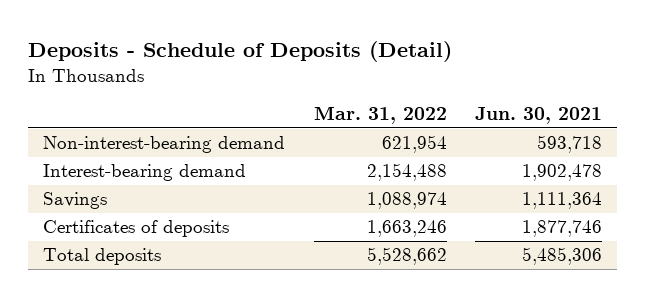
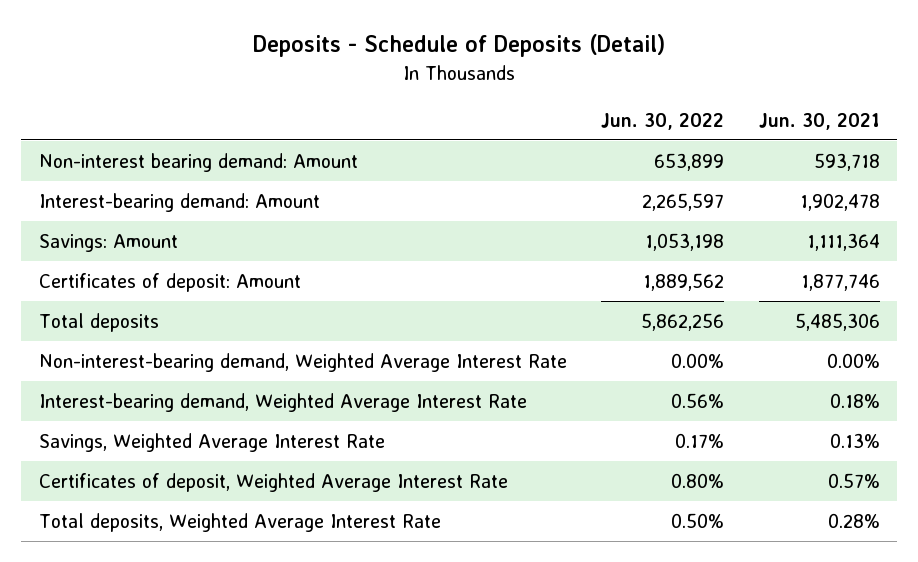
[313,106,447,125] Mar. 31, 2022 -> none
none -> [601,112,725,130] Jun. 30, 2022
[42,136,285,154] Non-interest-bearing demand -> [38,152,358,172] Non-interest bearing demand: Amount
[42,164,246,182] Interest-bearing demand -> [38,192,320,212] Interest-bearing demand: Amount
[42,192,107,210] Savings -> [38,233,178,252] Savings: Amount
[42,220,229,238] Certificates of deposits -> [38,272,301,292] Certificates of deposit: Amount
none -> [38,352,567,372] Non-interest-bearing demand, Weighted Average Interest Rate
none -> [38,392,527,412] Interest-bearing demand, Weighted Average Interest Rate
none -> [38,432,385,452] Savings, Weighted Average Interest Rate
none -> [38,472,508,492] Certificates of deposit, Weighted Average Interest Rate
none -> [38,512,441,532] Total deposits, Weighted Average Interest Rate

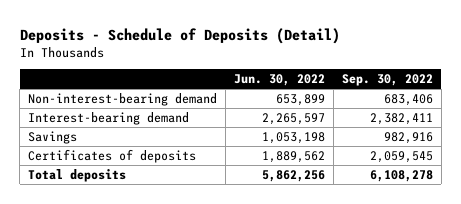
[758,112,880,130] Jun. 30, 2021 -> none
none -> [341,74,433,87] Sep. 30, 2022
[38,152,358,172] Non-interest bearing demand: Amount -> [28,92,218,106] Non-interest-bearing demand
[38,192,320,212] Interest-bearing demand: Amount -> [28,111,190,125] Interest-bearing demand
[38,233,178,252] Savings: Amount -> [28,130,78,144] Savings
[38,272,301,292] Certificates of deposit: Amount -> [28,148,197,163] Certificates of deposits
[38,352,567,372] Non-interest-bearing demand, Weighted Average Interest Rate -> none
[38,392,527,412] Interest-bearing demand, Weighted Average Interest Rate -> none
[38,432,385,452] Savings, Weighted Average Interest Rate -> none
[38,472,508,492] Certificates of deposit, Weighted Average Interest Rate -> none
[38,512,441,532] Total deposits, Weighted Average Interest Rate -> none

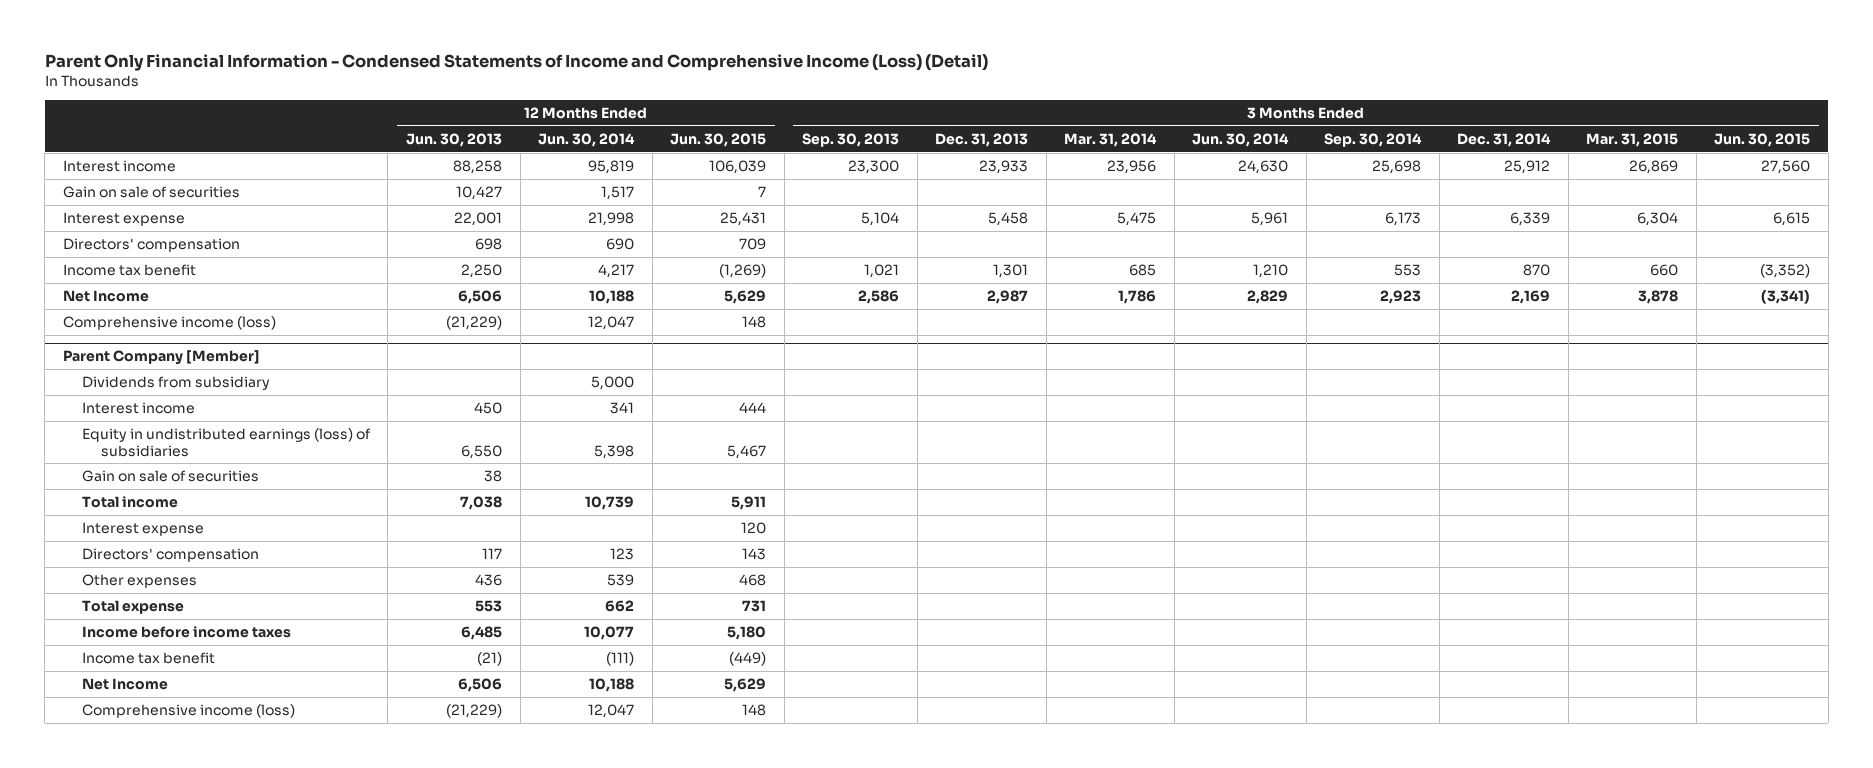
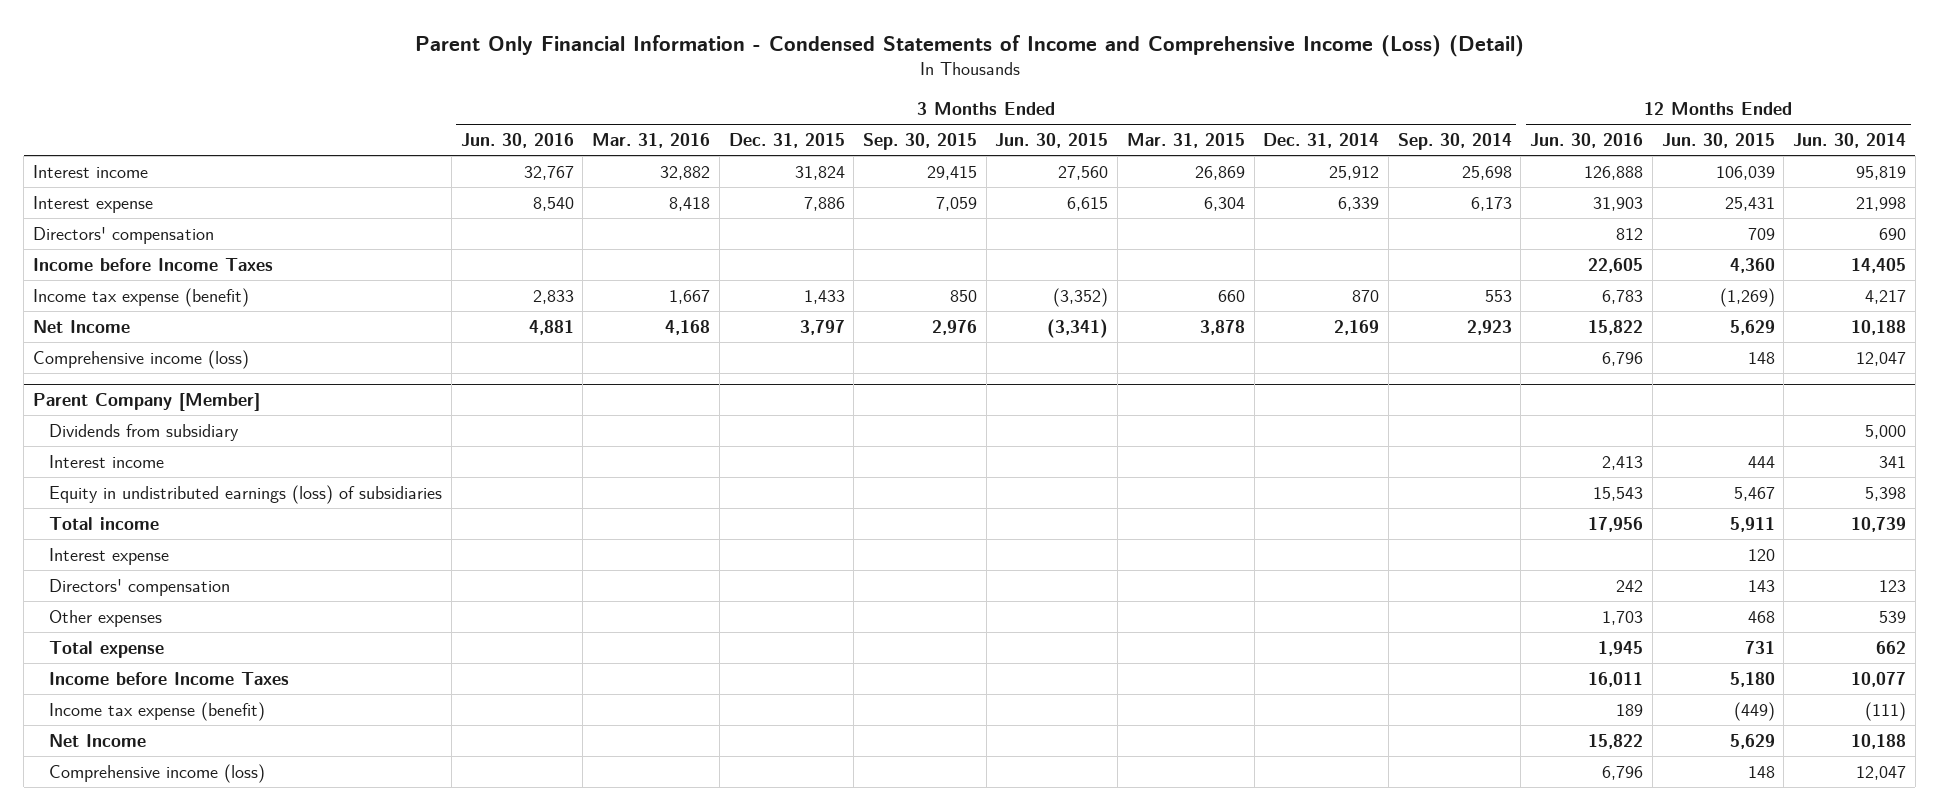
[405,132,502,147] Jun. 30, 2013 -> none
[802,132,900,147] Sep. 30, 2013 -> none
[935,132,1029,147] Dec. 31, 2013 -> none
[1064,132,1158,147] Mar. 31, 2014 -> none
[1192,132,1290,147] Jun. 30, 2014 -> none
none -> [460,132,574,148] Jun. 30, 2016
none -> [592,132,711,148] Mar. 31, 2016
none -> [728,132,845,148] Dec. 31, 2015
none -> [863,132,978,150] Sep. 30, 2015
none -> [1530,132,1644,148] Jun. 30, 2016
[62,186,240,199] Gain on sale of securities -> none
none -> [33,257,274,271] Income before Income Taxes
[62,264,196,277] Income tax benefit -> [33,287,250,307] Income tax expense (benefit)
[81,470,259,483] Gain on sale of securities -> none
[81,626,291,639] Income before income taxes -> [49,671,290,685] Income before Income Taxes
[81,652,215,665] Income tax benefit -> [49,701,266,721] Income tax expense (benefit)

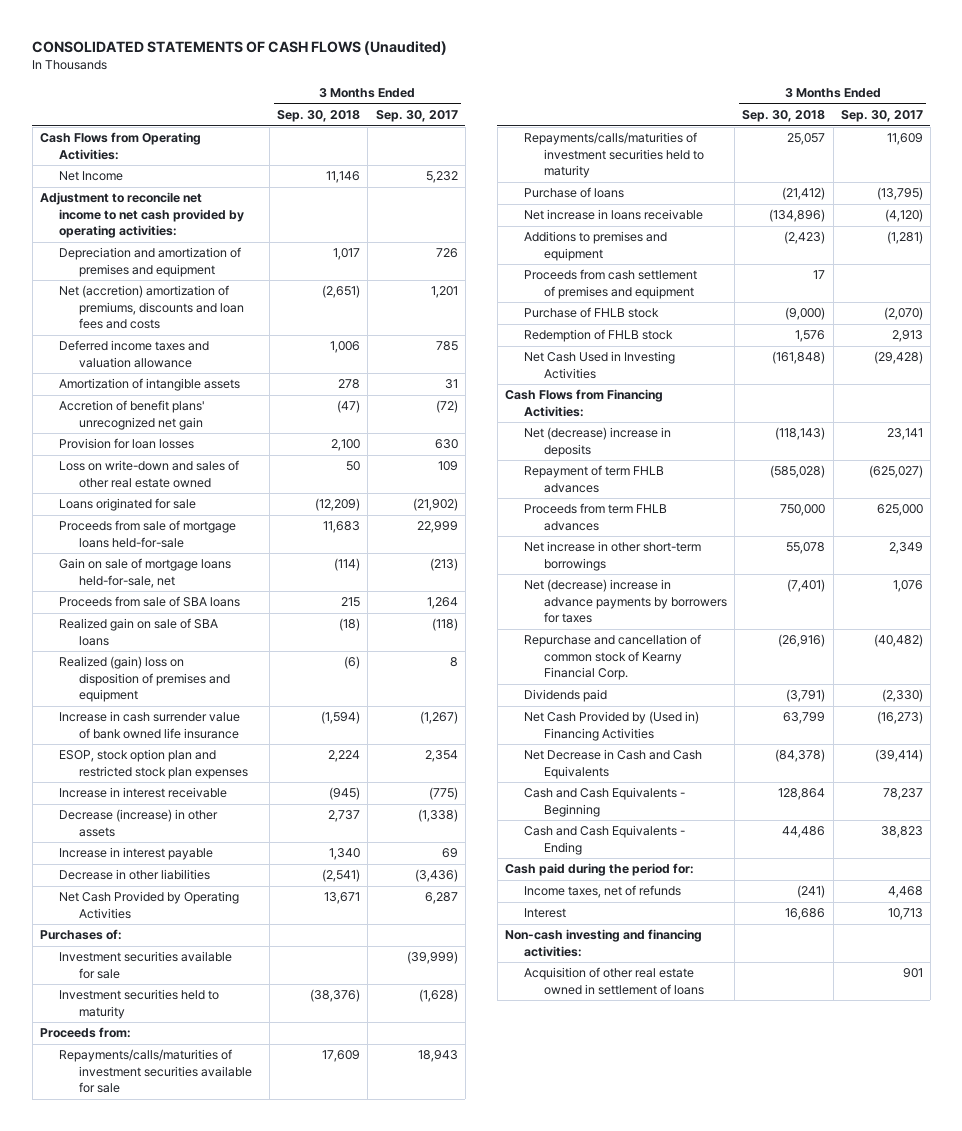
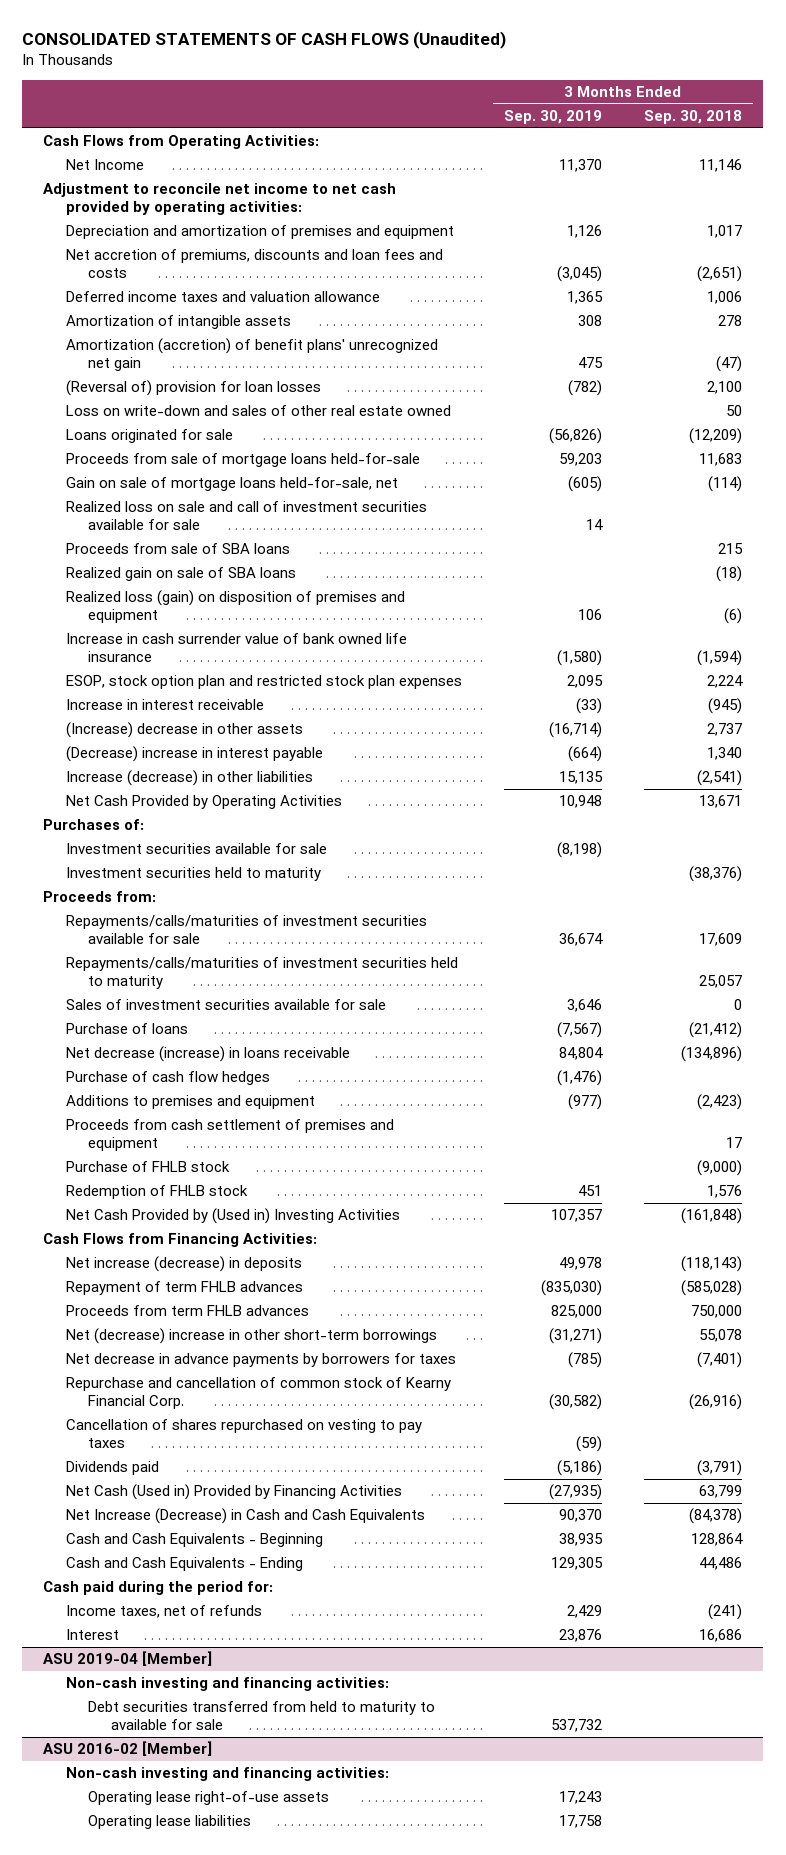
[375,110,458,123] Sep. 30, 2017 -> none
none -> [504,110,603,125] Sep. 30, 2019
[59,285,245,330] Net (accretion) amortization of premiums, discounts and loan fees and costs -> [65,249,443,279] Net accretion of premiums, discounts and loan fees and costs
[59,400,206,430] Accretion of benefit plans' unrecognized net gain -> [65,338,438,372] Amortization (accretion) of benefit plans' unrecognized net gain
[59,438,195,450] Provision for loan losses -> [65,380,321,397] (Reversal of) provision for loan losses
none -> [65,501,427,531] Realized loss on sale and call of investment securities available for sale
[59,656,231,703] Realized (gain) loss on disposition of premises and equipment -> [65,590,405,624] Realized loss (gain) on disposition of premises and equipment
[59,809,219,837] Decrease (increase) in other assets -> [65,722,303,739] (Increase) decrease in other assets
[59,847,214,861] Increase in interest payable -> [65,746,323,763] (Decrease) increase in interest payable
[59,869,211,881] Decrease in other liabilities -> [65,770,313,787] Increase (decrease) in other liabilities
none -> [65,999,386,1011] Sales of investment securities available for sale
[524,209,704,221] Net increase in loans receivable -> [65,1046,350,1063] Net decrease (increase) in loans receivable
none -> [65,1071,270,1086] Purchase of cash flow hedges
[524,351,676,379] Net Cash Used in Investing Activities -> [65,1208,400,1225] Net Cash Provided by (Used in) Investing Activities
[524,427,672,457] Net (decrease) increase in deposits -> [65,1256,302,1273] Net increase (decrease) in deposits
[524,541,702,571] Net increase in other short-term borrowings -> [65,1328,437,1345] Net (decrease) increase in other short-term borrowings
[524,579,728,624] Net (decrease) increase in advance payments by borrowers for taxes -> [65,1353,456,1368] Net decrease in advance payments by borrowers for taxes
none -> [65,1419,422,1449] Cancellation of shares repurchased on vesting to pay taxes
[524,711,700,741] Net Cash Provided by (Used in) Financing Activities -> [65,1484,402,1501] Net Cash (Used in) Provided by Financing Activities
[524,749,703,779] Net Decrease in Cash and Cash Equivalents -> [65,1508,425,1525] Net Increase (Decrease) in Cash and Cash Equivalents
none -> [43,1651,213,1667] ASU 2019-04 [Member]
[524,967,705,995] Acquisition of other real estate owned in settlement of loans -> none
none -> [88,1701,436,1731] Debt securities transferred from held to maturity to available for sale
none -> [43,1741,213,1757] ASU 2016-02 [Member]
none -> [65,1767,389,1782] Non-cash investing and financing activities:
none -> [88,1791,330,1806] Operating lease right-of-use assets
none -> [88,1815,252,1830] Operating lease liabilities

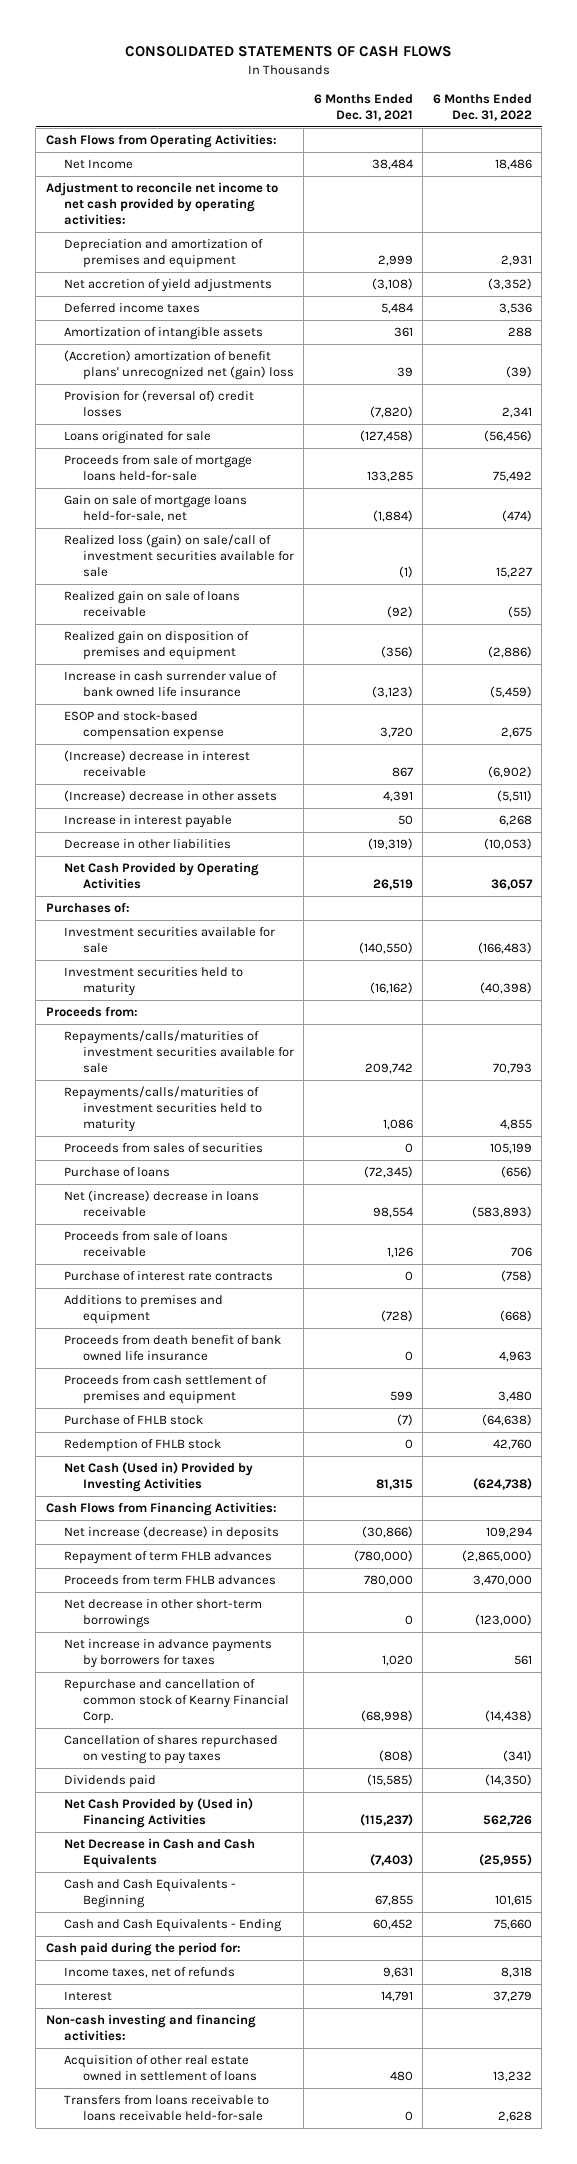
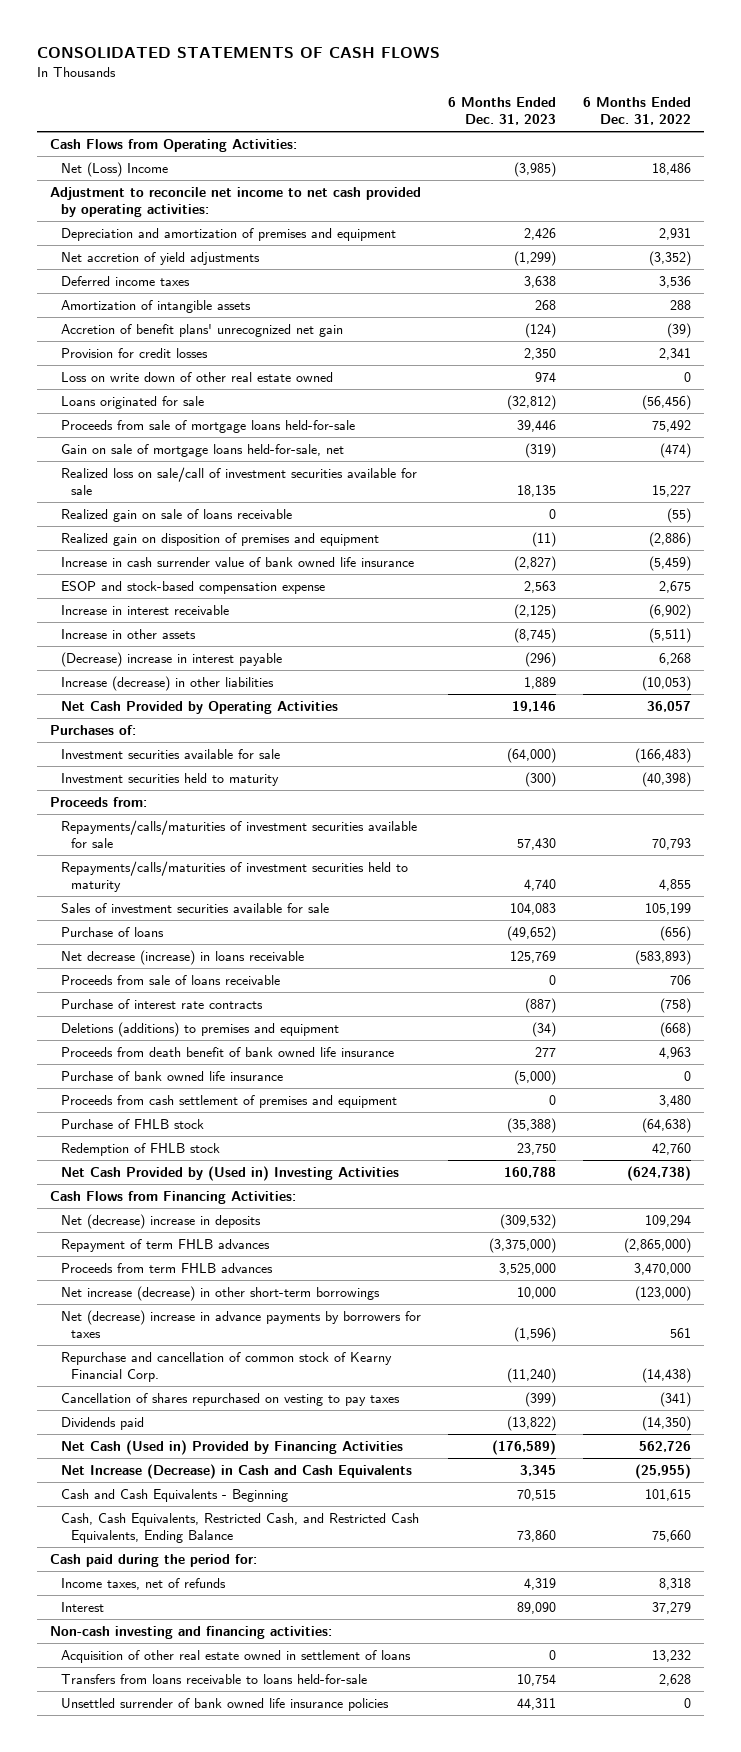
[313,94,413,121] 6 Months Ended Dec. 31, 2021 -> none
none -> [448,97,557,125] 6 Months Ended Dec. 31, 2023
[64,159,134,170] Net Income -> [60,161,168,177] Net (Loss) Income
[64,350,294,381] (Accretion) amortization of benefit plans' unrecognized net (gain) loss -> [60,323,343,337] Accretion of benefit plans' unrecognized net gain
[64,390,255,418] Provision for (reversal of) credit losses -> [60,347,208,358] Provision for credit losses
none -> [60,371,333,382] Loss on write down of other real estate owned
[64,534,294,577] Realized loss (gain) on sale/call of investment securities available for sale -> [60,466,417,495] Realized loss on sale/call of investment securities available for sale
[64,750,251,778] (Increase) decrease in interest receivable -> [60,604,229,615] Increase in interest receivable
[64,790,278,803] (Increase) decrease in other assets -> [60,628,196,639] Increase in other assets
[64,815,233,829] Increase in interest payable -> [60,651,282,667] (Decrease) increase in interest payable
[64,839,232,850] Decrease in other liabilities -> [60,675,274,691] Increase (decrease) in other liabilities
[64,1143,264,1154] Proceeds from sales of securities -> [60,902,329,913] Sales of investment securities available for sale
[64,1190,260,1218] Net (increase) decrease in loans receivable -> [60,949,304,965] Net decrease (increase) in loans receivable
[64,1295,224,1325] Additions to premises and equipment -> [60,1021,339,1037] Deletions (additions) to premises and equipment
none -> [60,1070,283,1081] Purchase of bank owned life insurance
[64,1462,254,1493] Net Cash (Used in) Provided by Investing Activities -> [60,1165,399,1181] Net Cash Provided by (Used in) Investing Activities
[64,1526,280,1541] Net increase (decrease) in deposits -> [60,1213,261,1229] Net (decrease) increase in deposits
[64,1599,263,1629] Net decrease in other short-term borrowings -> [60,1285,380,1301] Net increase (decrease) in other short-term borrowings
[64,1639,273,1669] Net increase in advance payments by borrowers for taxes -> [60,1309,421,1338] Net (decrease) increase in advance payments by borrowers for taxes
[64,1798,254,1829] Net Cash Provided by (Used in) Financing Activities -> [60,1439,403,1455] Net Cash (Used in) Provided by Financing Activities
[64,1838,256,1869] Net Decrease in Cash and Cash Equivalents -> [60,1463,412,1479] Net Increase (Decrease) in Cash and Cash Equivalents
[64,1919,283,1933] Cash and Cash Equivalents - Ending -> [60,1512,419,1543] Cash, Cash Equivalents, Restricted Cash, and Restricted Cash Equivalents, Ending Balance
[64,2095,270,2122] Transfers from loans receivable to loans receivable held-for-sale -> [60,1673,367,1684] Transfers from loans receivable to loans held-for-sale
none -> [60,1697,389,1711] Unsettled surrender of bank owned life insurance policies

